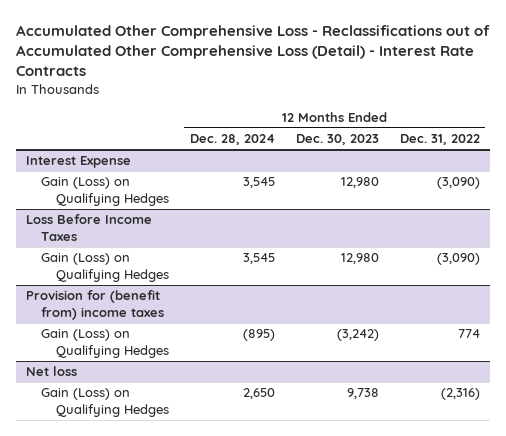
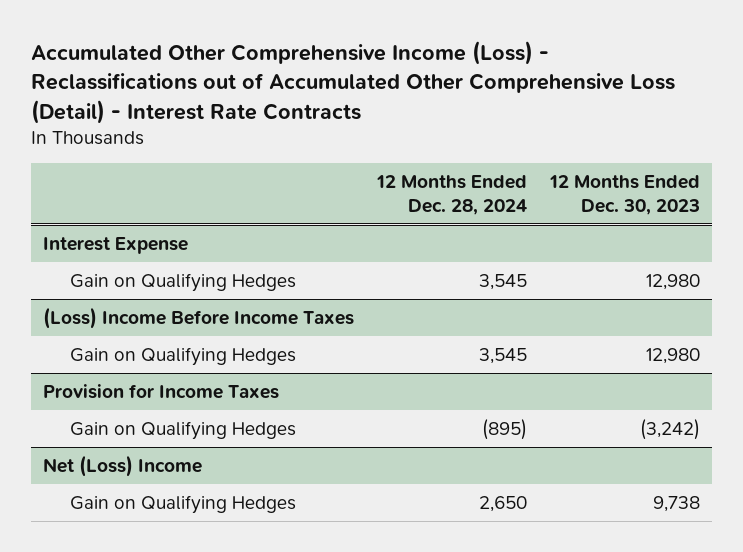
[15,24,490,77] Accumulated Other Comprehensive Loss - Reclassifications out of Accumulated Other Comprehensive Loss (Detail) - Interest Rate Contracts -> [31,41,676,124] Accumulated Other Comprehensive Income (Loss) - Reclassifications out of Accumulated Other Comprehensive Loss (Detail) - Interest Rate Contracts
[399,134,480,146] Dec. 31, 2022 -> none
[40,177,169,207] Gain (Loss) on Qualifying Hedges -> [70,272,297,292] Gain on Qualifying Hedges
[26,214,153,242] Loss Before Income Taxes -> [42,306,354,329] (Loss) Income Before Income Taxes
[40,253,169,283] Gain (Loss) on Qualifying Hedges -> [70,346,297,366] Gain on Qualifying Hedges
[26,290,164,321] Provision for (benefit from) income taxes -> [42,383,279,399] Provision for Income Taxes
[40,329,169,359] Gain (Loss) on Qualifying Hedges -> [70,420,297,440] Gain on Qualifying Hedges
[26,366,78,377] Net loss -> [42,454,202,477] Net (Loss) Income
[40,388,169,418] Gain (Loss) on Qualifying Hedges -> [70,494,297,514] Gain on Qualifying Hedges

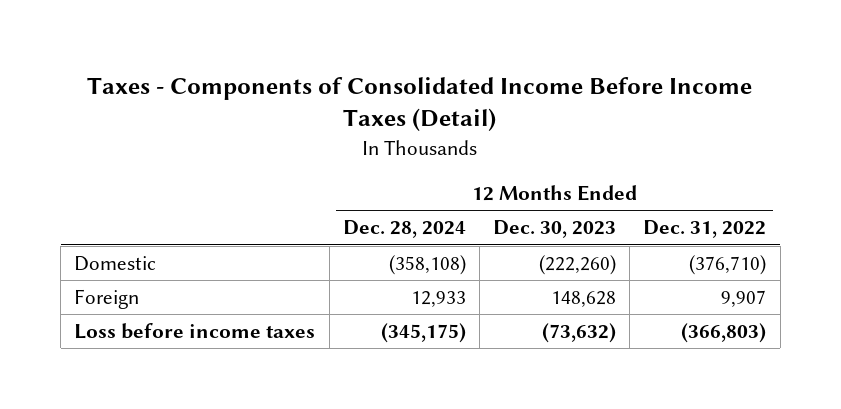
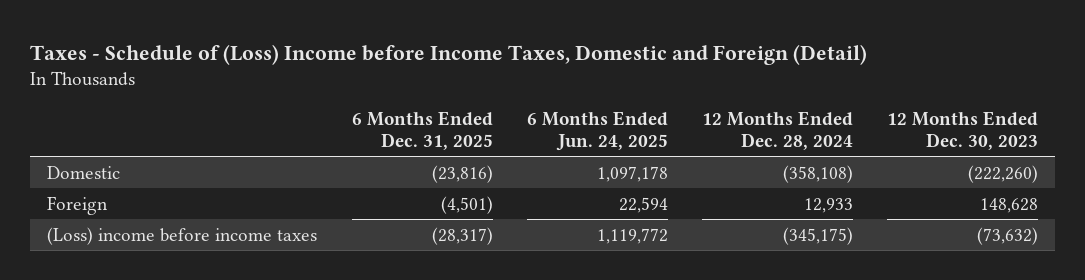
[87,76,753,132] Taxes - Components of Consolidated Income Before Income Taxes (Detail) -> [30,43,868,65] Taxes - Schedule of (Loss) Income before Income Taxes, Domestic and Foreign (Detail)
[643,220,767,239] Dec. 31, 2022 -> none
none -> [351,111,493,150] 6 Months Ended Dec. 31, 2025
none -> [526,111,668,151] 6 Months Ended Jun. 24, 2025
[74,323,316,340] Loss before income taxes -> [47,226,318,245] (Loss) income before income taxes

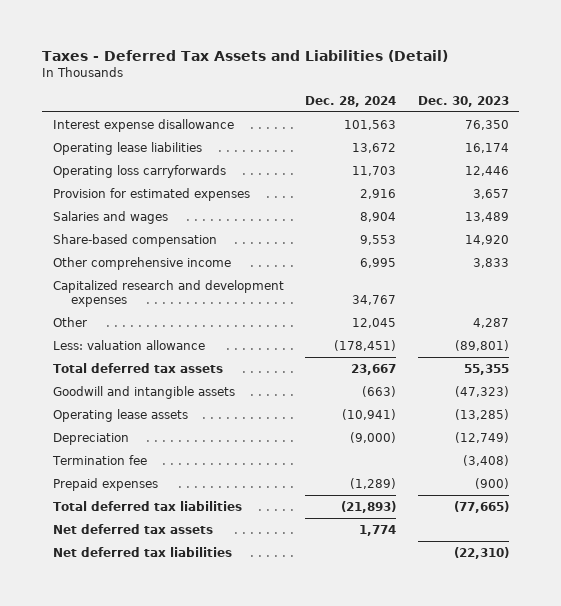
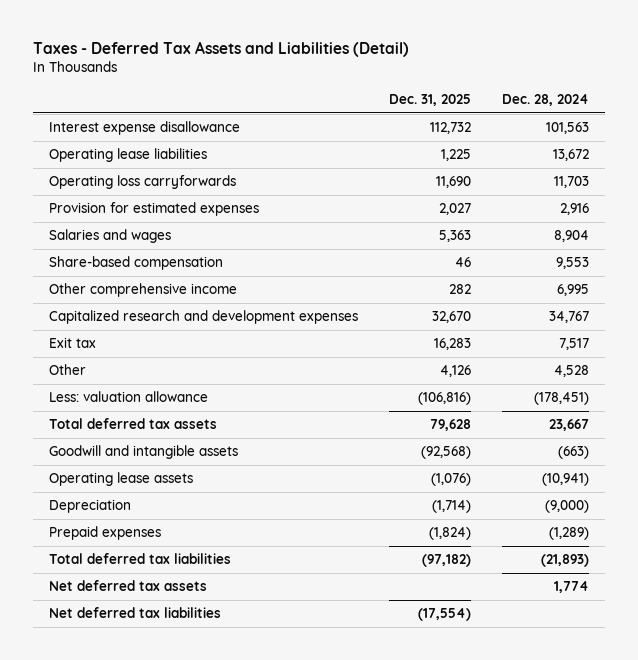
[417,95,509,107] Dec. 30, 2023 -> none
none -> [389,93,472,106] Dec. 31, 2025
none -> [48,337,96,349] Exit tax
[352,317,397,328] 12,045 -> [554,365,590,378] 4,528
[51,454,147,465] Termination fee -> none

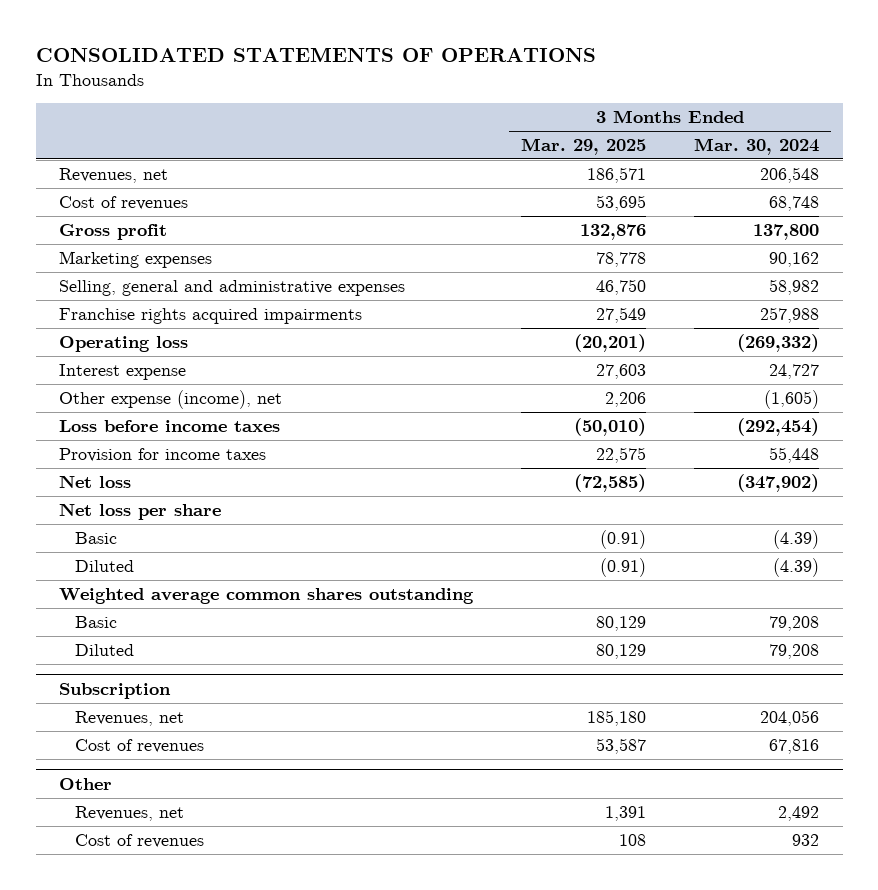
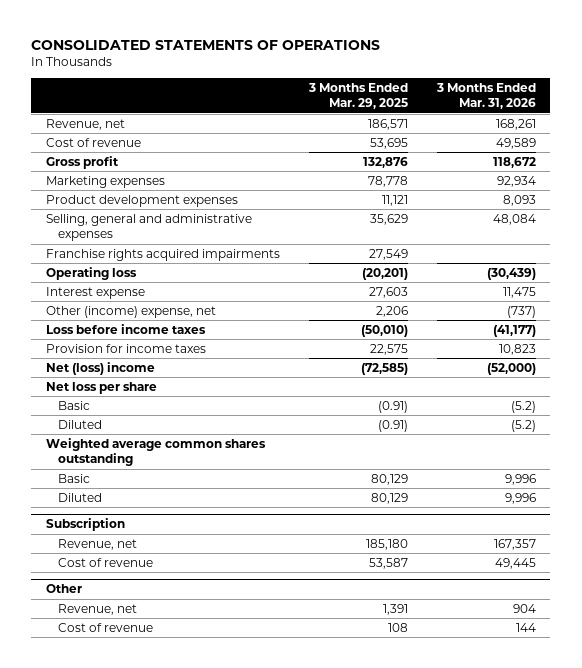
[693,137,819,155] Mar. 30, 2024 -> none
none -> [435,83,536,110] 3 Months Ended Mar. 31, 2026
[59,167,169,183] Revenues, net -> [45,118,125,130] Revenue, net
[59,195,189,210] Cost of revenues -> [45,137,141,147] Cost of revenue
none -> [45,194,238,207] Product development expenses
[596,278,647,295] 46,750 -> [369,213,408,225] 35,629
[59,389,283,409] Other expense (income), net -> [45,305,216,318] Other (income) expense, net
[59,474,132,488] Net loss -> [45,361,155,375] Net (loss) income
[74,710,184,726] Revenues, net -> [57,538,137,550] Revenue, net
[74,738,204,753] Cost of revenues -> [57,557,153,567] Cost of revenue
[74,805,184,821] Revenues, net -> [57,603,137,615] Revenue, net
[74,833,204,848] Cost of revenues -> [57,622,153,632] Cost of revenue

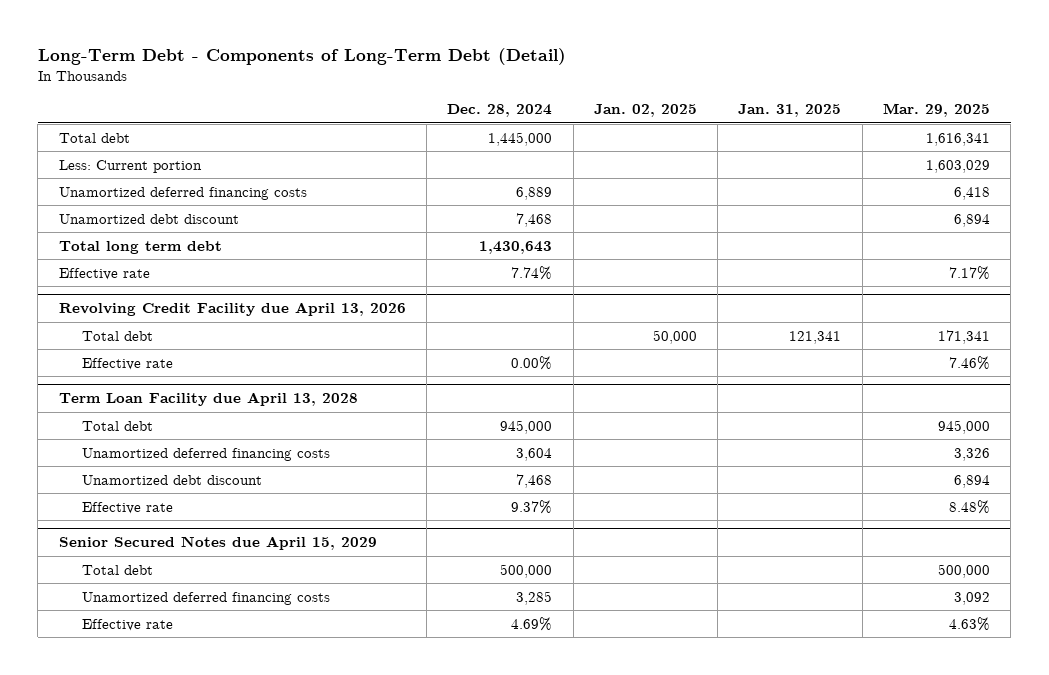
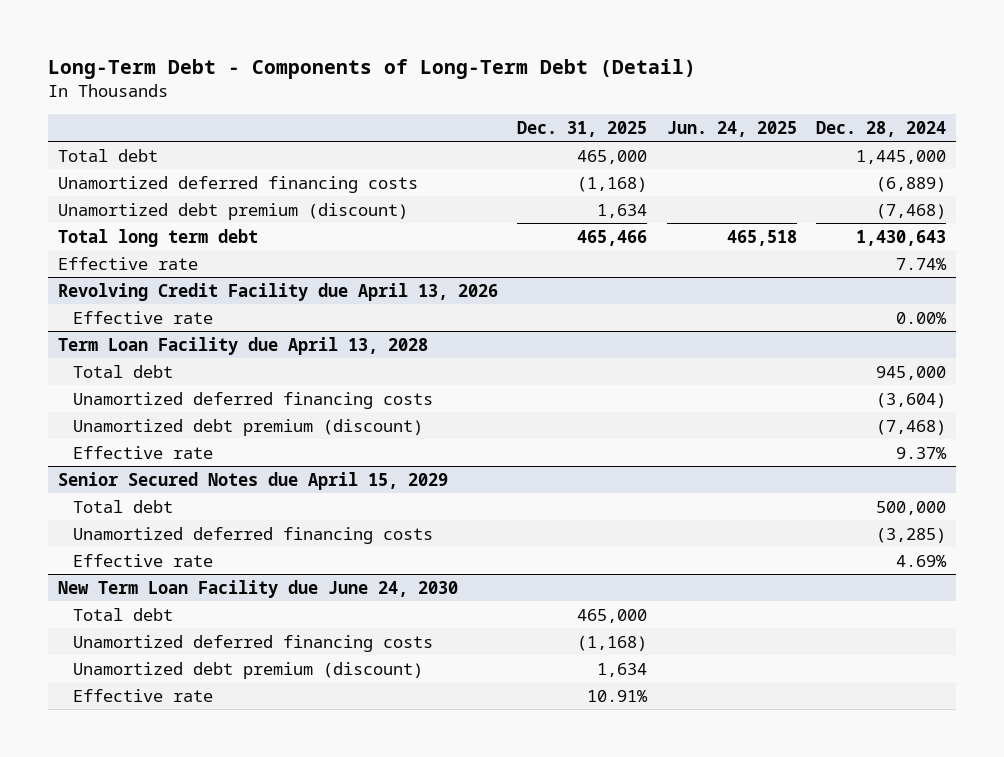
[593,104,697,118] Jan. 02, 2025 -> none
[738,104,842,118] Jan. 31, 2025 -> none
[882,103,990,118] Mar. 29, 2025 -> none
none -> [517,120,648,137] Dec. 31, 2025
none -> [666,120,797,137] Jun. 24, 2025
[58,159,202,173] Less: Current portion -> none
[516,186,553,200] 6,889 -> [876,176,947,192] (6,889)
[58,213,239,224] Unamortized debt discount -> [58,202,409,220] Unamortized debt premium (discount)
[516,212,553,227] 7,468 -> [876,203,947,219] (7,468)
[81,330,153,341] Total debt -> none
[516,447,553,461] 3,604 -> [876,392,947,408] (3,604)
[81,474,262,485] Unamortized debt discount -> [72,418,423,436] Unamortized debt premium (discount)
[516,473,553,488] 7,468 -> [876,419,947,435] (7,468)
[516,590,553,605] 3,285 -> [876,527,947,543] (3,285)
none -> [58,579,459,598] New Term Loan Facility due June 24, 2030
none -> [72,607,173,621] Total debt
none -> [72,634,433,652] Unamortized deferred financing costs
none -> [72,661,423,679] Unamortized debt premium (discount)
none -> [72,688,213,702] Effective rate

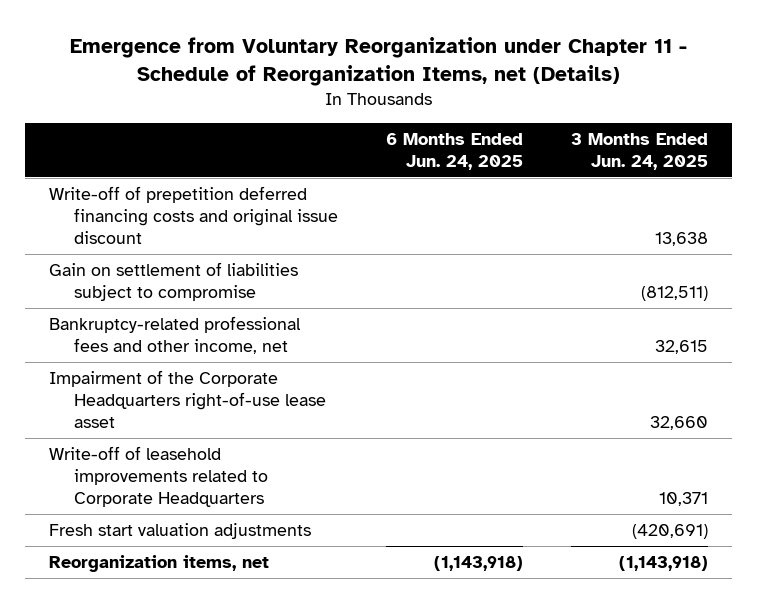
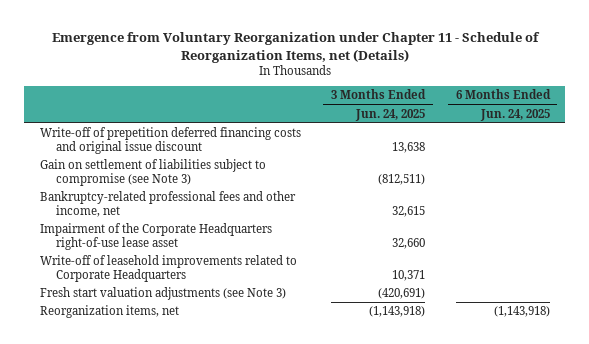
[49,262,299,302] Gain on settlement of liabilities subject to compromise -> [39,159,266,186] Gain on settlement of liabilities subject to compromise (see Note 3)
[49,523,312,540] Fresh start valuation adjustments -> [39,287,286,301] Fresh start valuation adjustments (see Note 3)

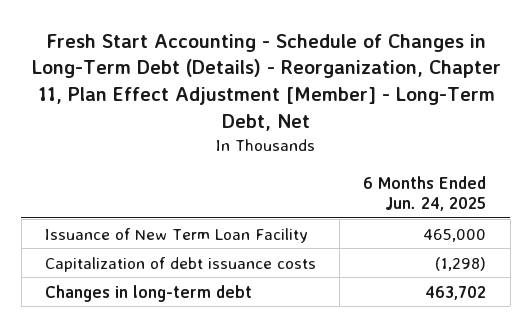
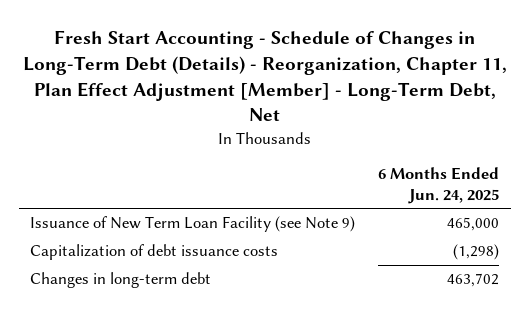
[44,227,308,243] Issuance of New Term Loan Facility -> [30,216,356,233] Issuance of New Term Loan Facility (see Note 9)

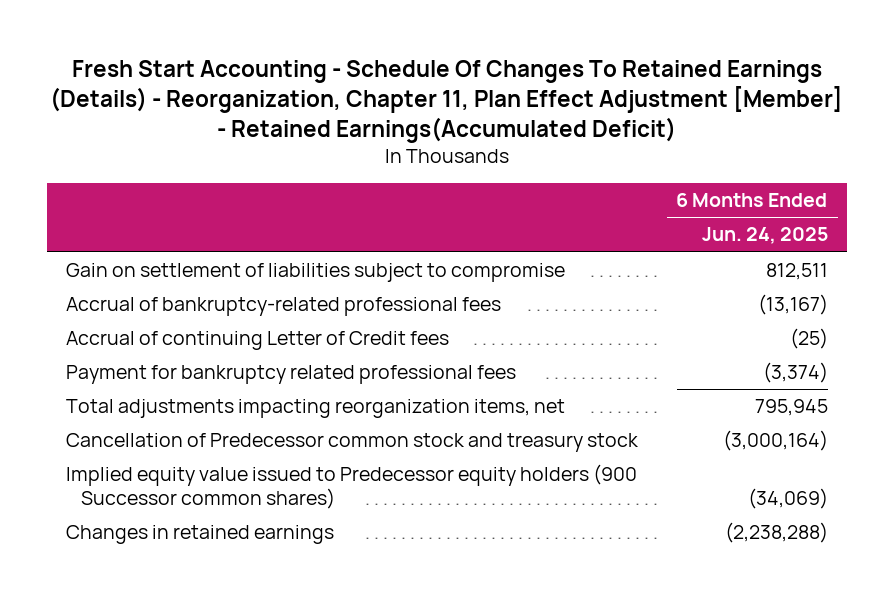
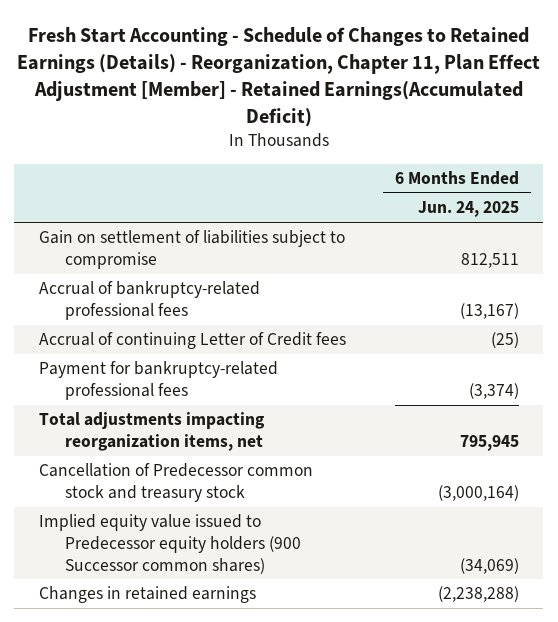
[50,59,844,144] Fresh Start Accounting - Schedule Of Changes To Retained Earnings (Details) - Reorganization, Chapter 11, Plan Effect Adjustment [Member] - Retained Earnings(Accumulated Deficit) -> [16,26,540,127] Fresh Start Accounting - Schedule of Changes to Retained Earnings (Details) - Reorganization, Chapter 11, Plan Effect Adjustment [Member] - Retained Earnings(Accumulated Deficit)
[66,365,517,385] Payment for bankruptcy related professional fees -> [38,361,278,400] Payment for bankruptcy-related professional fees

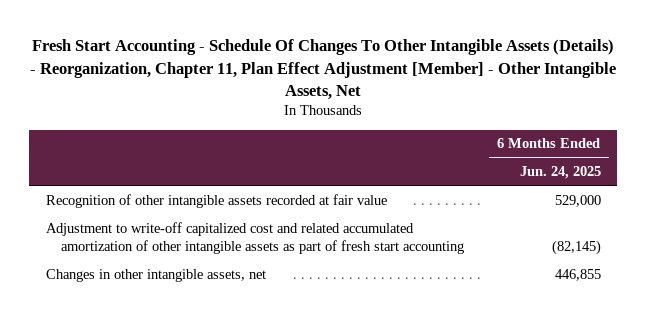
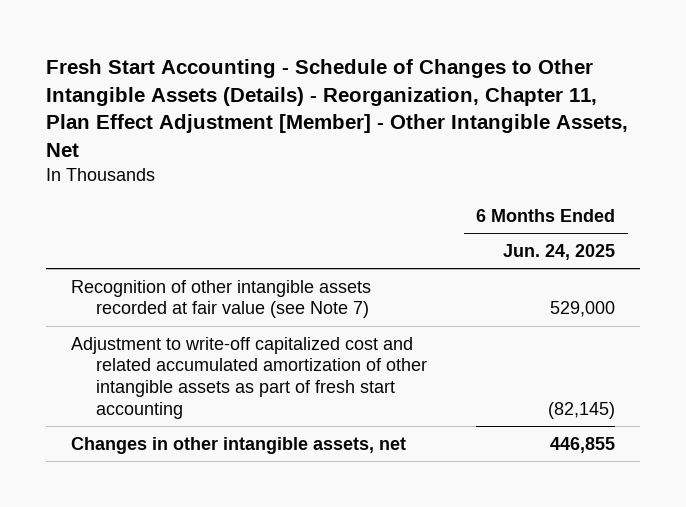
[30,39,617,101] Fresh Start Accounting - Schedule Of Changes To Other Intangible Assets (Details) - Reorganization, Chapter 11, Plan Effect Adjustment [Member] - Other Intangible Assets, Net -> [46,58,629,157] Fresh Start Accounting - Schedule of Changes to Other Intangible Assets (Details) - Reorganization, Chapter 11, Plan Effect Adjustment [Member] - Other Intangible Assets, Net
[45,193,387,208] Recognition of other intangible assets recorded at fair value -> [71,279,372,319] Recognition of other intangible assets recorded at fair value (see Note 7)

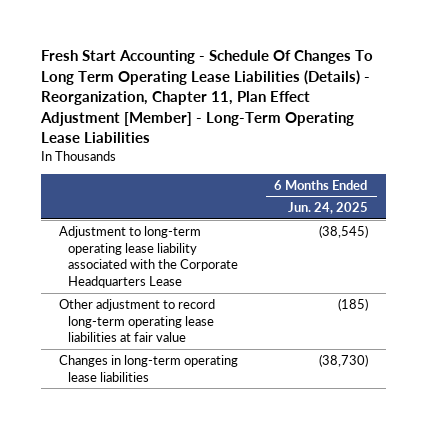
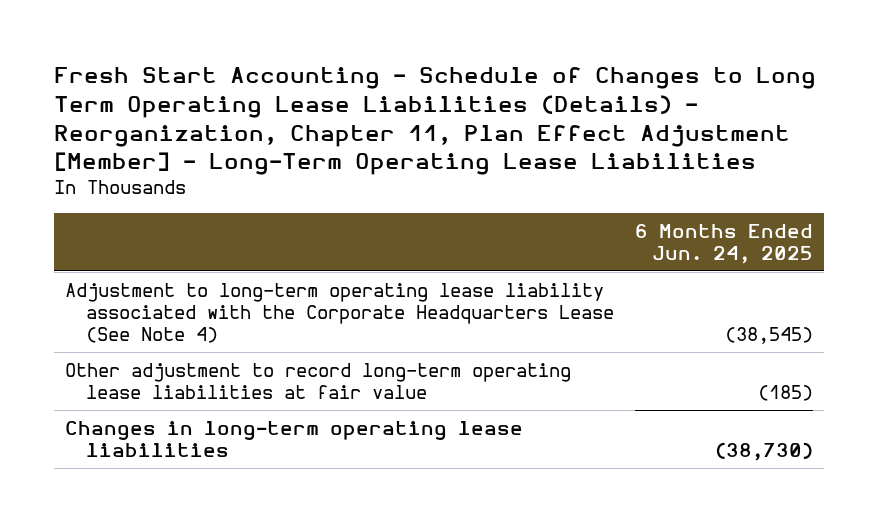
[39,50,373,144] Fresh Start Accounting - Schedule Of Changes To Long Term Operating Lease Liabilities (Details) - Reorganization, Chapter 11, Plan Effect Adjustment [Member] - Long-Term Operating Lease Liabilities -> [54,67,817,176] Fresh Start Accounting - Schedule of Changes to Long Term Operating Lease Liabilities (Details) - Reorganization, Chapter 11, Plan Effect Adjustment [Member] - Long-Term Operating Lease Liabilities
[58,225,239,289] Adjustment to long-term operating lease liability associated with the Corporate Headquarters Lease -> [64,283,615,343] Adjustment to long-term operating lease liability associated with the Corporate Headquarters Lease (See Note 4)

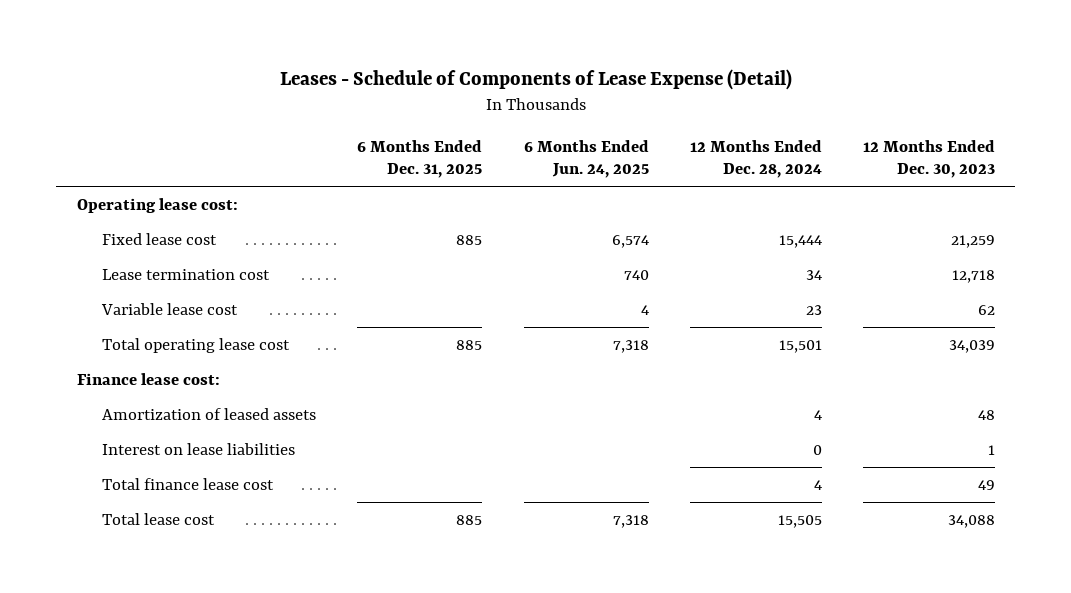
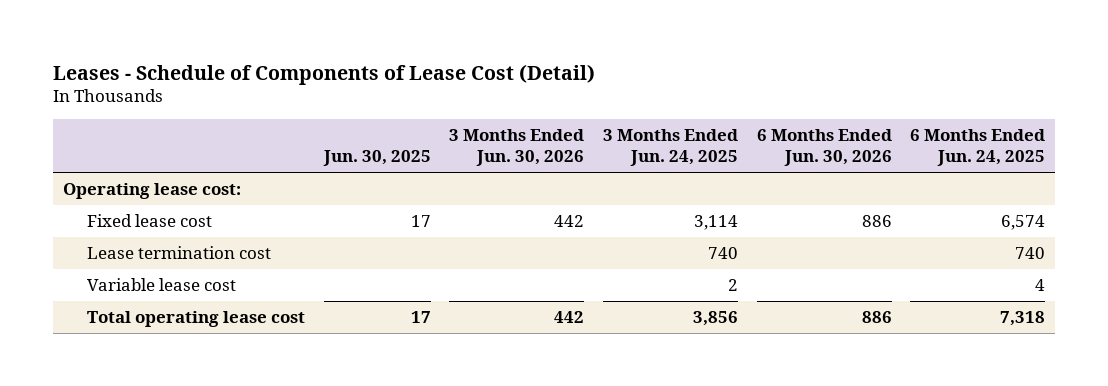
[279,69,792,91] Leases - Schedule of Components of Lease Expense (Detail) -> [53,63,596,85] Leases - Schedule of Components of Lease Cost (Detail)
[357,139,483,179] 6 Months Ended Dec. 31, 2025 -> none
[689,139,822,179] 12 Months Ended Dec. 28, 2024 -> none
[862,139,995,179] 12 Months Ended Dec. 30, 2023 -> none
none -> [322,150,431,167] Jun. 30, 2025
none -> [449,129,585,167] 3 Months Ended Jun. 30, 2026
none -> [603,129,739,167] 3 Months Ended Jun. 24, 2025
none -> [756,129,892,167] 6 Months Ended Jun. 30, 2026
[76,372,220,385] Finance lease cost: -> none
[102,407,317,420] Amortization of leased assets -> none
[102,442,296,455] Interest on lease liabilities -> none
[102,477,275,490] Total finance lease cost -> none
[102,512,216,525] Total lease cost -> none

